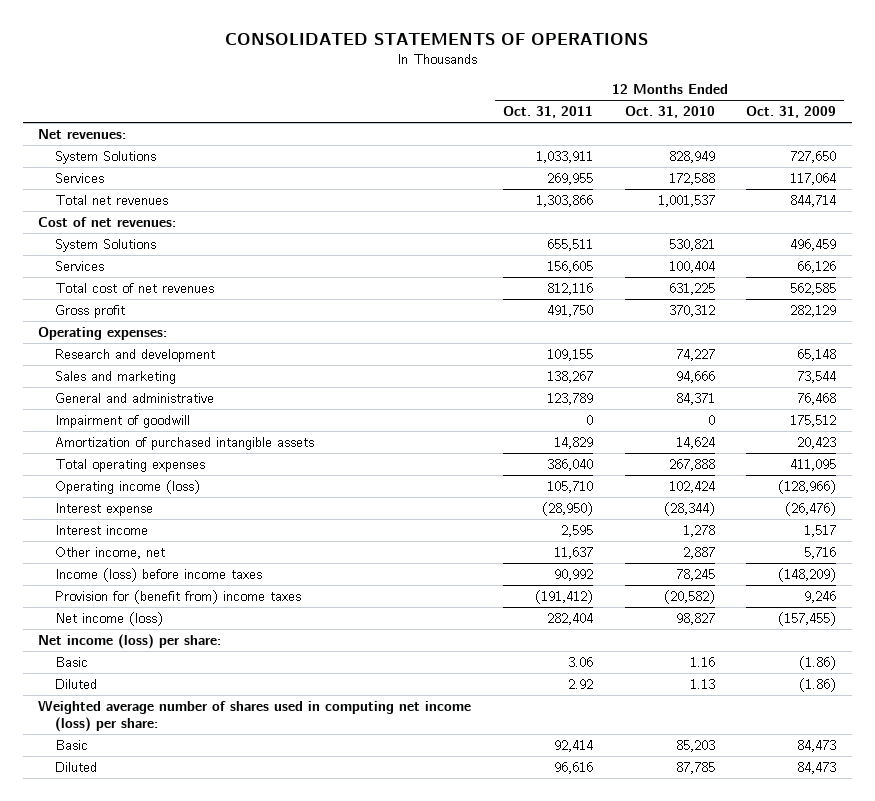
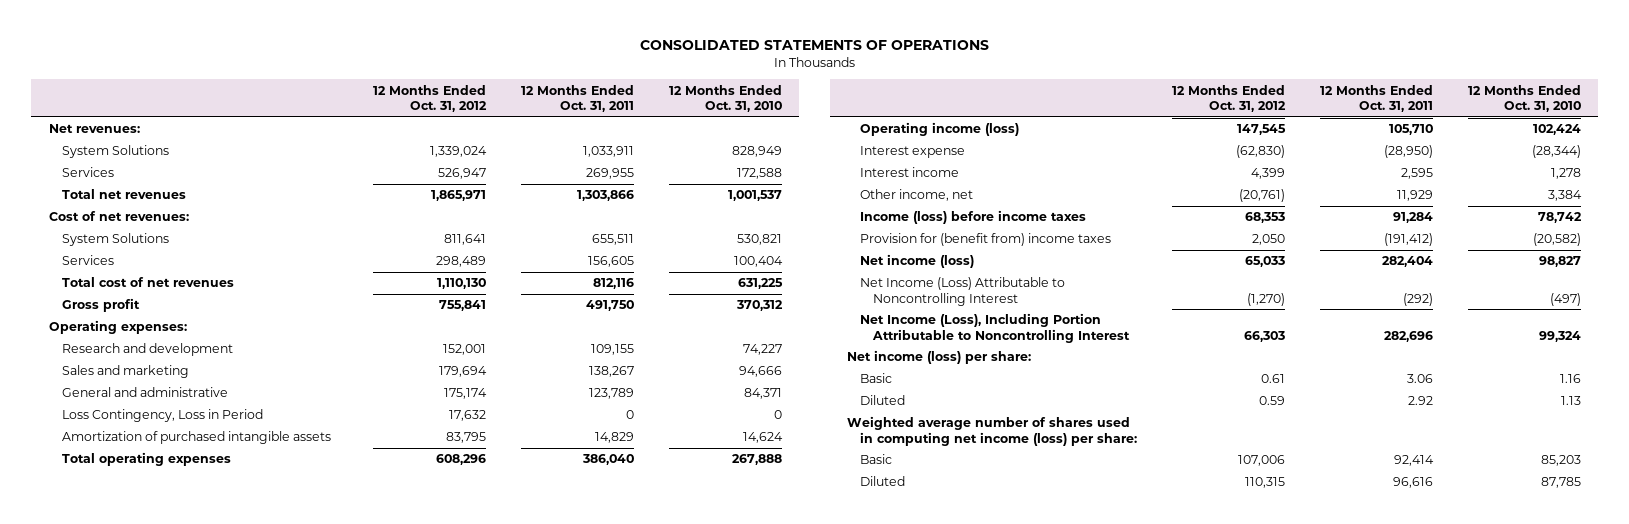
[746,105,837,118] Oct. 31, 2009 -> none
none -> [373,84,488,113] 12 Months Ended Oct. 31, 2012
[54,414,190,428] Impairment of goodwill -> none
none -> [61,409,263,423] Loss Contingency, Loss in Period
[554,546,594,559] 11,637 -> [1396,190,1433,202] 11,929
[682,546,715,559] 2,887 -> [1547,190,1582,202] 3,384
[554,568,594,581] 90,992 -> [1392,212,1433,224] 91,284
[675,568,715,581] 78,245 -> [1537,212,1582,224] 78,742
none -> [860,277,1066,306] Net Income (Loss) Attributable to Noncontrolling Interest
none -> [860,313,1131,343] Net Income (Loss), Including Portion Attributable to Noncontrolling Interest

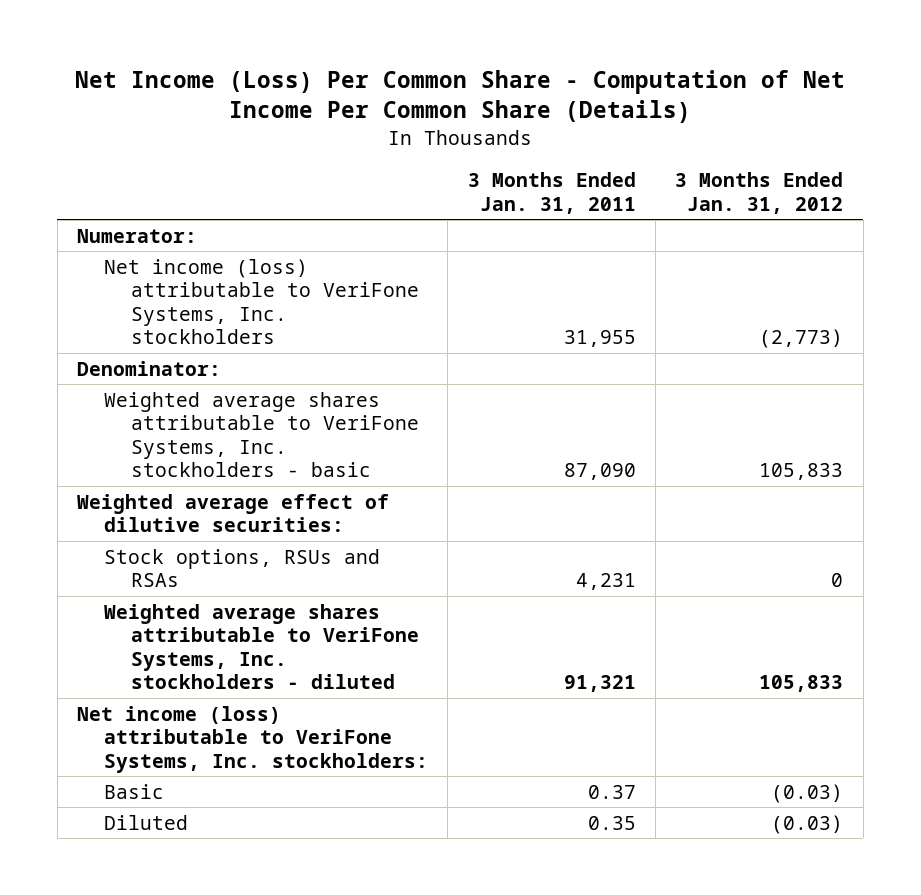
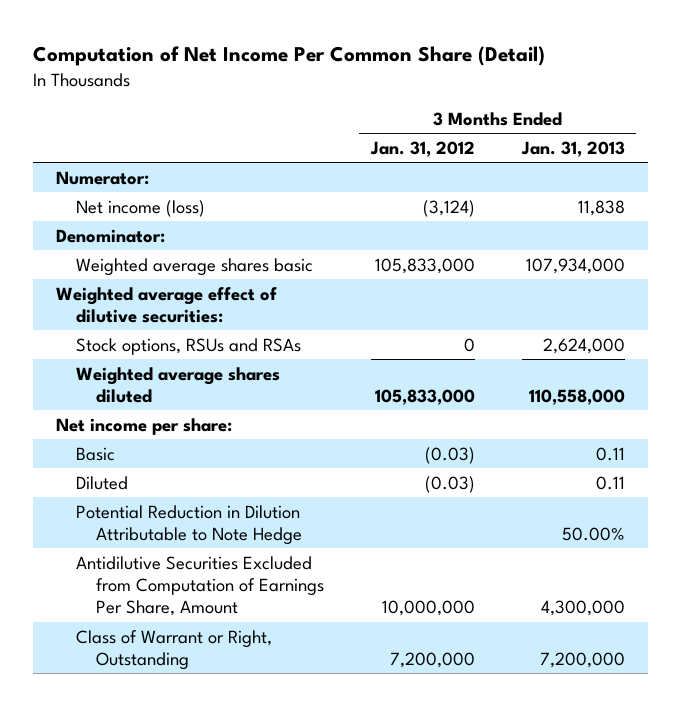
[75,69,846,124] Net Income (Loss) Per Common Share - Computation of Net Income Per Common Share (Details) -> [32,46,545,67] Computation of Net Income Per Common Share (Detail)
[467,172,636,214] 3 Months Ended Jan. 31, 2011 -> none
none -> [520,140,625,157] Jan. 31, 2013
[104,258,419,345] Net income (loss) attributable to VeriFone Systems, Inc. stockholders -> [76,199,206,217] Net income (loss)
[759,329,844,349] (2,773) -> [423,199,476,217] (3,124)
[104,391,419,478] Weighted average shares attributable to VeriFone Systems, Inc. stockholders - basic -> [76,257,314,276] Weighted average shares basic
[759,463,844,481] 105,833 -> [375,257,476,274] 105,833,000
[104,603,419,690] Weighted average shares attributable to VeriFone Systems, Inc. stockholders - diluted -> [76,366,281,403] Weighted average shares diluted
[759,675,844,693] 105,833 -> [375,388,476,405] 105,833,000
[77,705,429,773] Net income (loss) attributable to VeriFone Systems, Inc. stockholders: -> [56,417,233,435] Net income per share:
none -> [76,504,303,545] Potential Reduction in Dilution Attributable to Note Hedge
none -> [76,555,325,617] Antidilutive Securities Excluded from Computation of Earnings Per Share, Amount
none -> [76,629,273,670] Class of Warrant or Right, Outstanding

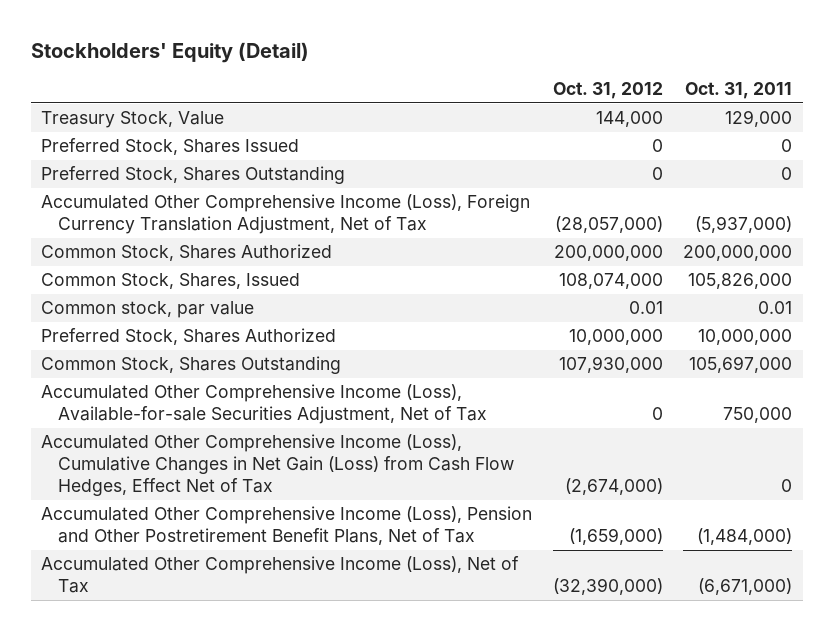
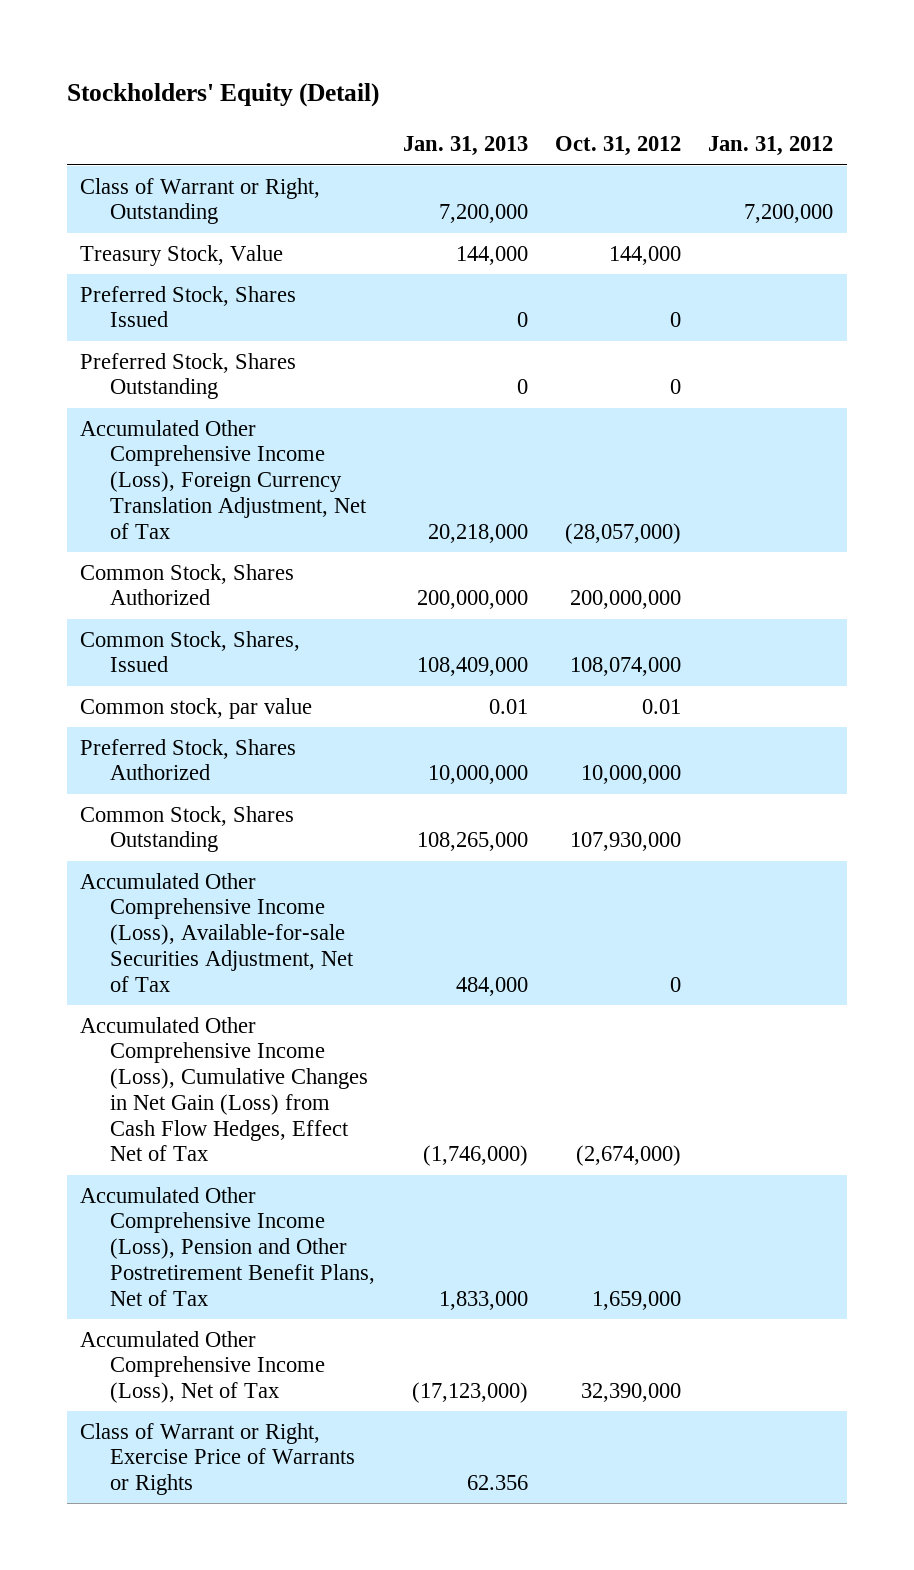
[685,82,793,100] Oct. 31, 2011 -> none
none -> [402,136,528,157] Jan. 31, 2013
none -> [708,136,834,157] Jan. 31, 2012
none -> [80,177,321,225] Class of Warrant or Right, Outstanding
[568,528,663,546] (1,659,000) -> [592,1290,682,1310] 1,659,000
[552,578,663,596] (32,390,000) -> [581,1383,682,1403] 32,390,000
none -> [80,1422,356,1496] Class of Warrant or Right, Exercise Price of Warrants or Rights

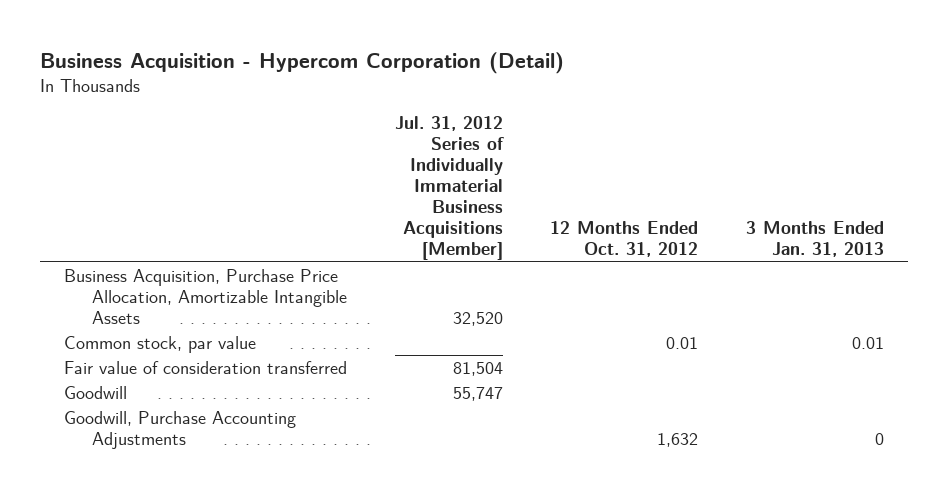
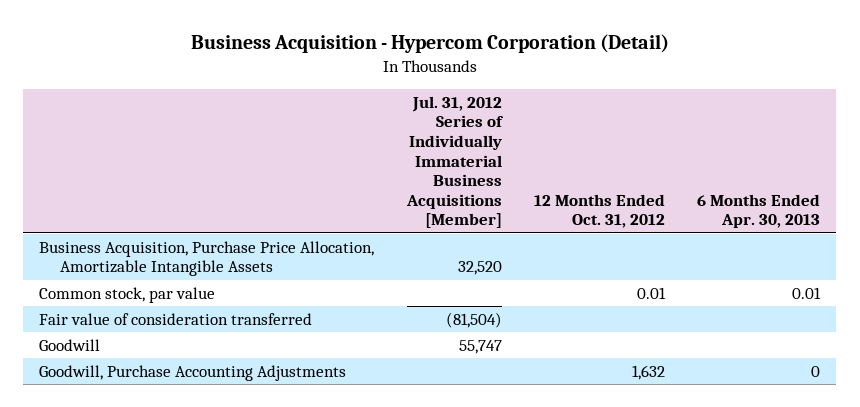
[746,221,885,258] 3 Months Ended Jan. 31, 2013 -> none
none -> [697,193,821,229] 6 Months Ended Apr. 30, 2013
[452,362,503,377] 81,504 -> [445,311,502,328] (81,504)

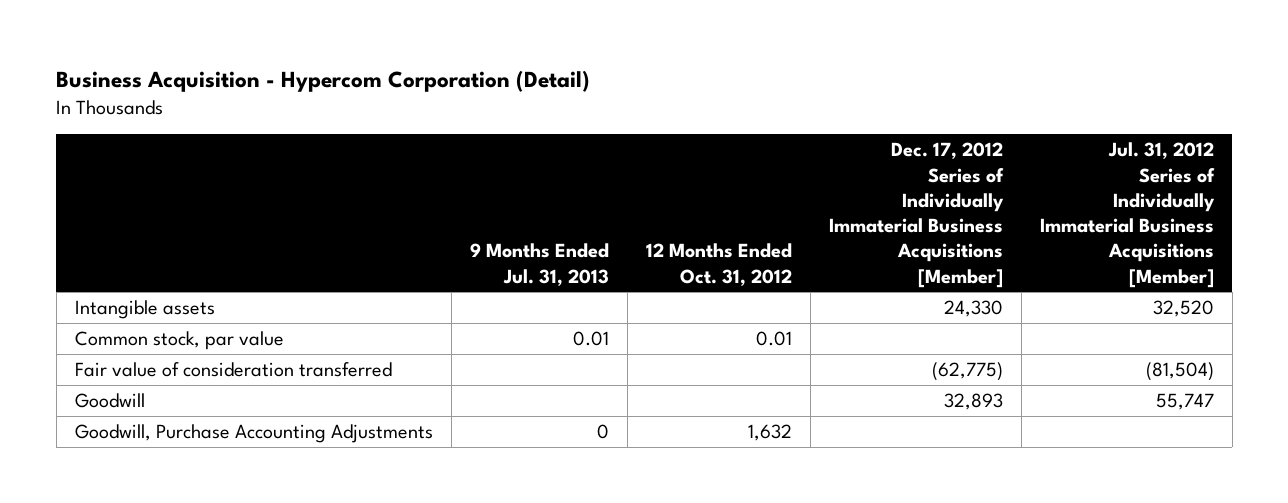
[697,193,821,229] 6 Months Ended Apr. 30, 2013 -> none
none -> [469,243,609,286] 9 Months Ended Jul. 31, 2013
none -> [828,142,1004,288] Dec. 17, 2012 Series of Individually Immaterial Business Acquisitions [Member]
[39,240,375,277] Business Acquisition, Purchase Price Allocation, Amortizable Intangible Assets -> [74,299,215,319] Intangible assets

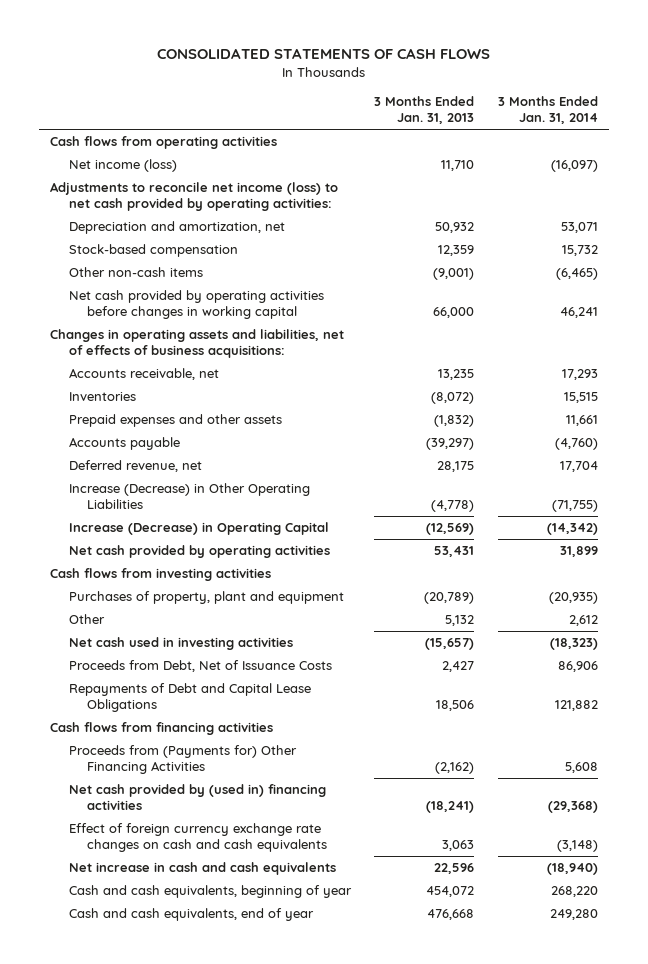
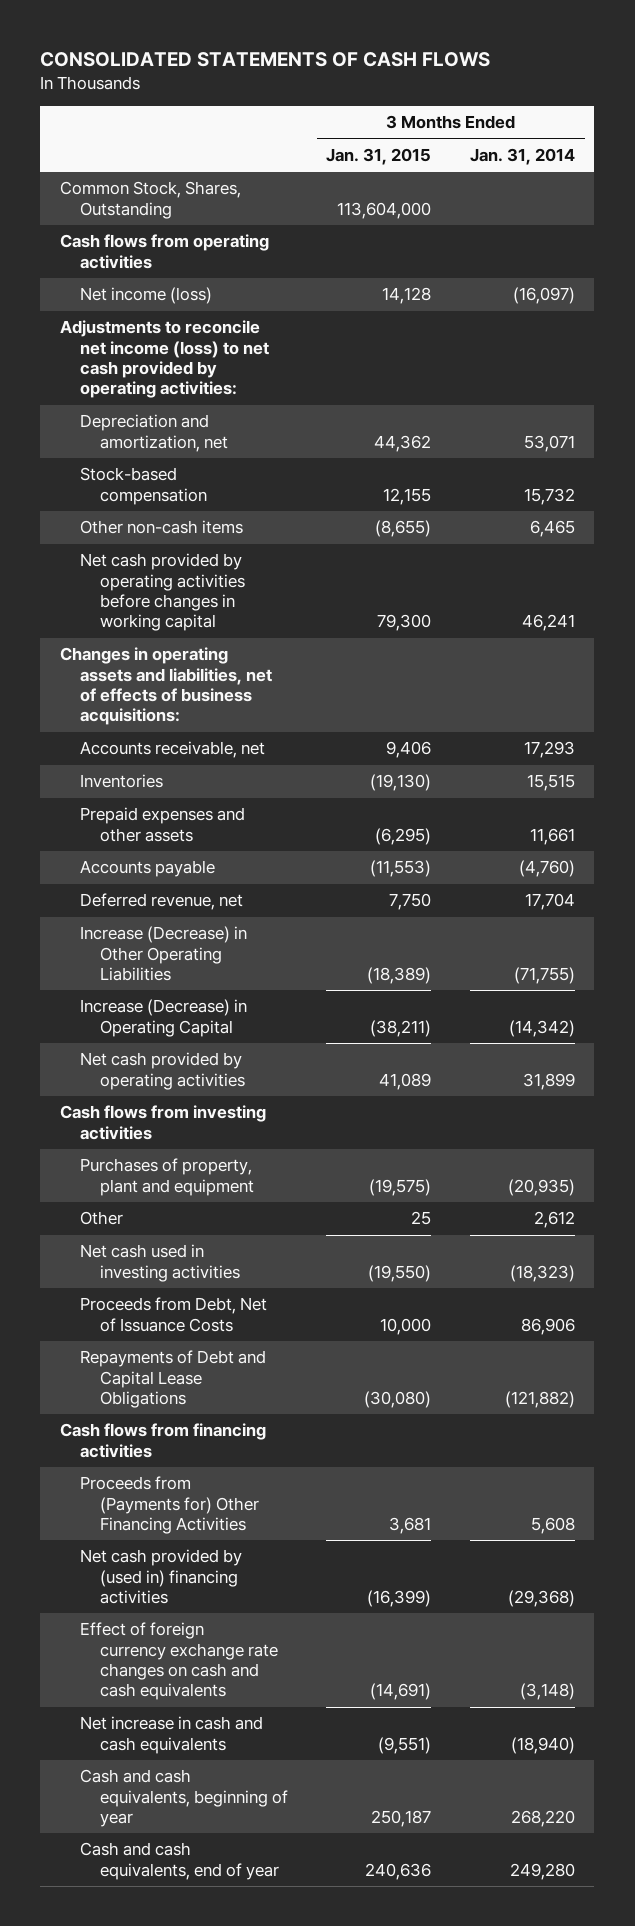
[374,96,475,125] 3 Months Ended Jan. 31, 2013 -> none
none -> [326,147,432,165] Jan. 31, 2015
none -> [59,181,241,219] Common Stock, Shares, Outstanding
[555,268,598,281] (6,465) -> [530,520,576,538] 6,465
[554,700,598,712] 121,882 -> [505,1390,576,1408] (121,882)

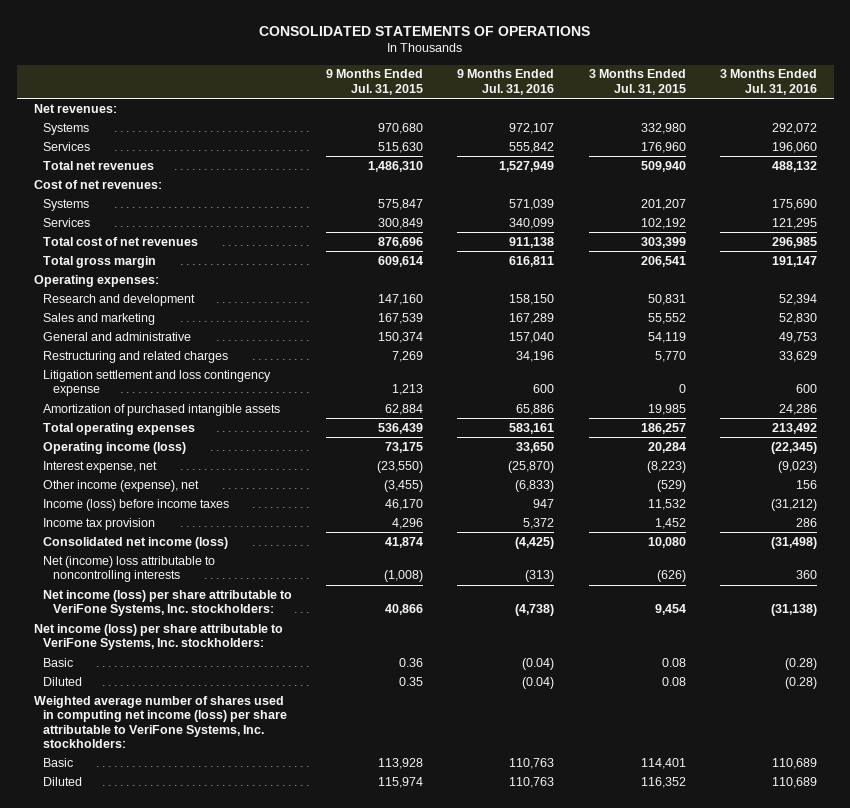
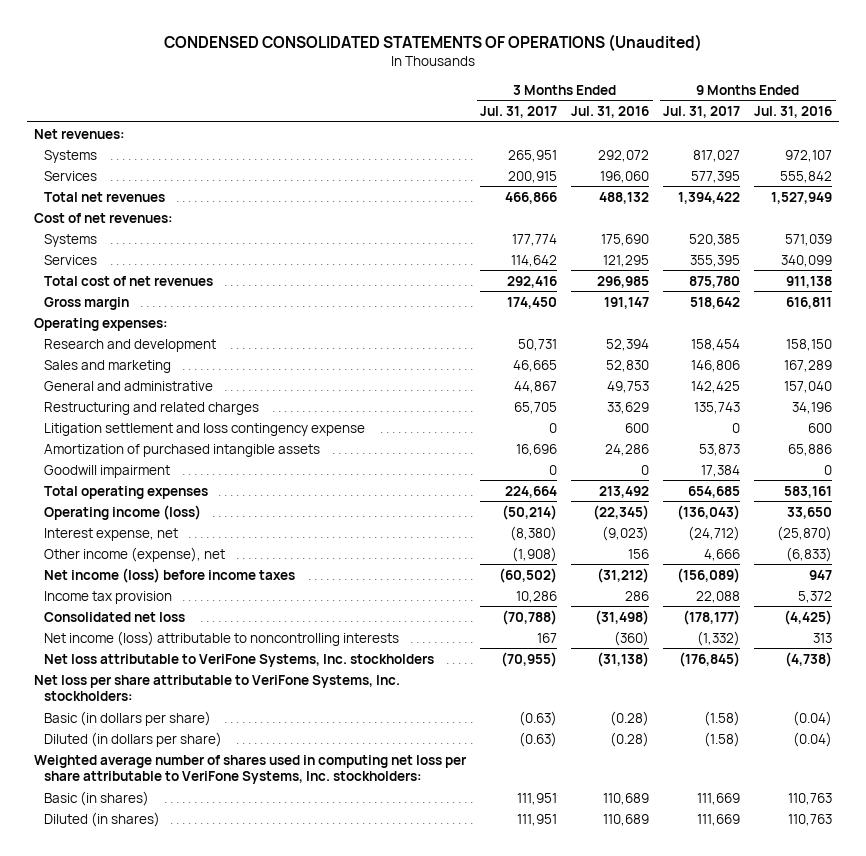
[259,25,591,36] CONSOLIDATED STATEMENTS OF OPERATIONS -> [164,33,703,51] CONDENSED CONSOLIDATED STATEMENTS OF OPERATIONS (Unaudited)
[326,69,424,95] 9 Months Ended Jul. 31, 2015 -> none
[588,69,686,95] 3 Months Ended Jul. 31, 2015 -> none
none -> [480,106,558,119] Jul. 31, 2017
none -> [663,106,741,119] Jul. 31, 2017
[43,255,157,268] Total gross margin -> [43,296,129,310] Gross margin
none -> [43,464,170,478] Goodwill impairment
[43,498,230,511] Income (loss) before income taxes -> [43,567,295,583] Net income (loss) before income taxes
[43,536,229,549] Consolidated net income (loss) -> [43,611,185,622] Consolidated net loss
[43,555,216,583] Net (income) loss attributable to noncontrolling interests -> [43,630,399,646] Net income (loss) attributable to noncontrolling interests
[525,570,555,583] (313) -> [813,632,833,643] 313
[795,570,817,580] 360 -> [614,630,650,646] (360)
[43,589,293,617] Net income (loss) per share attributable to VeriFone Systems, Inc. stockholders: -> [43,653,434,667] Net loss attributable to VeriFone Systems, Inc. stockholders
[33,623,283,651] Net income (loss) per share attributable to VeriFone Systems, Inc. stockholders: -> [34,674,401,702] Net loss per share attributable to VeriFone Systems, Inc. stockholders:
[43,657,74,667] Basic -> [43,710,211,726] Basic (in dollars per share)
[43,676,83,686] Diluted -> [43,731,222,747] Diluted (in dollars per share)
[33,695,288,749] Weighted average number of shares used in computing net income (loss) per share attributable to VeriFone Systems, Inc. stockholders: -> [34,754,468,785] Weighted average number of shares used in computing net loss per share attributable to VeriFone Systems, Inc. stockholders:
[43,757,74,767] Basic -> [43,790,149,806] Basic (in shares)
[43,776,83,786] Diluted -> [43,811,160,827] Diluted (in shares)

